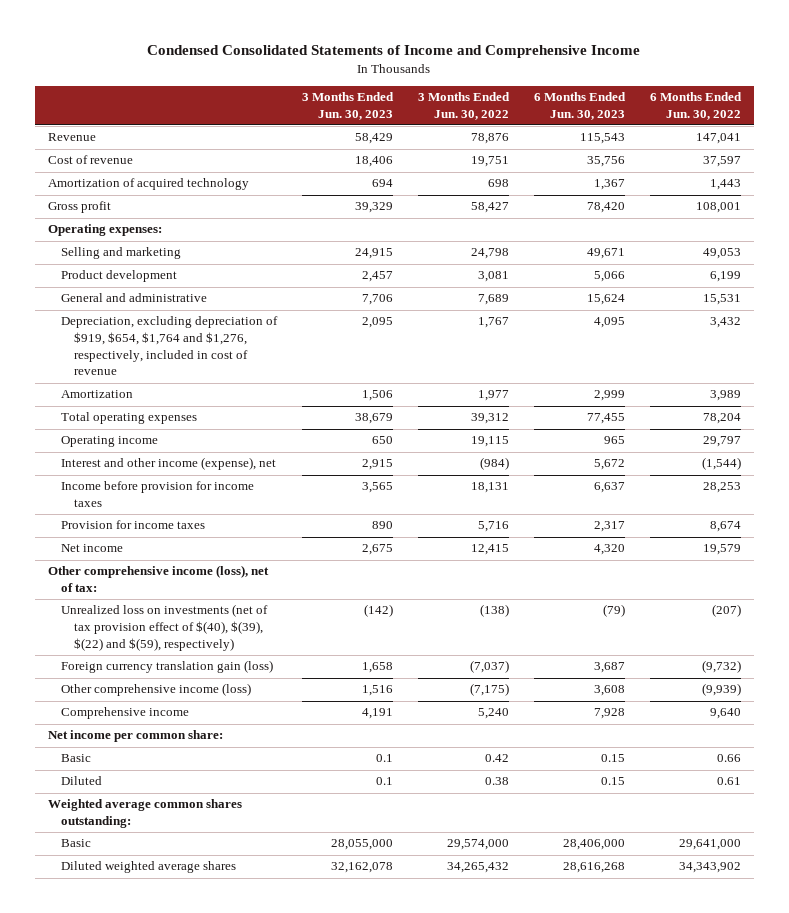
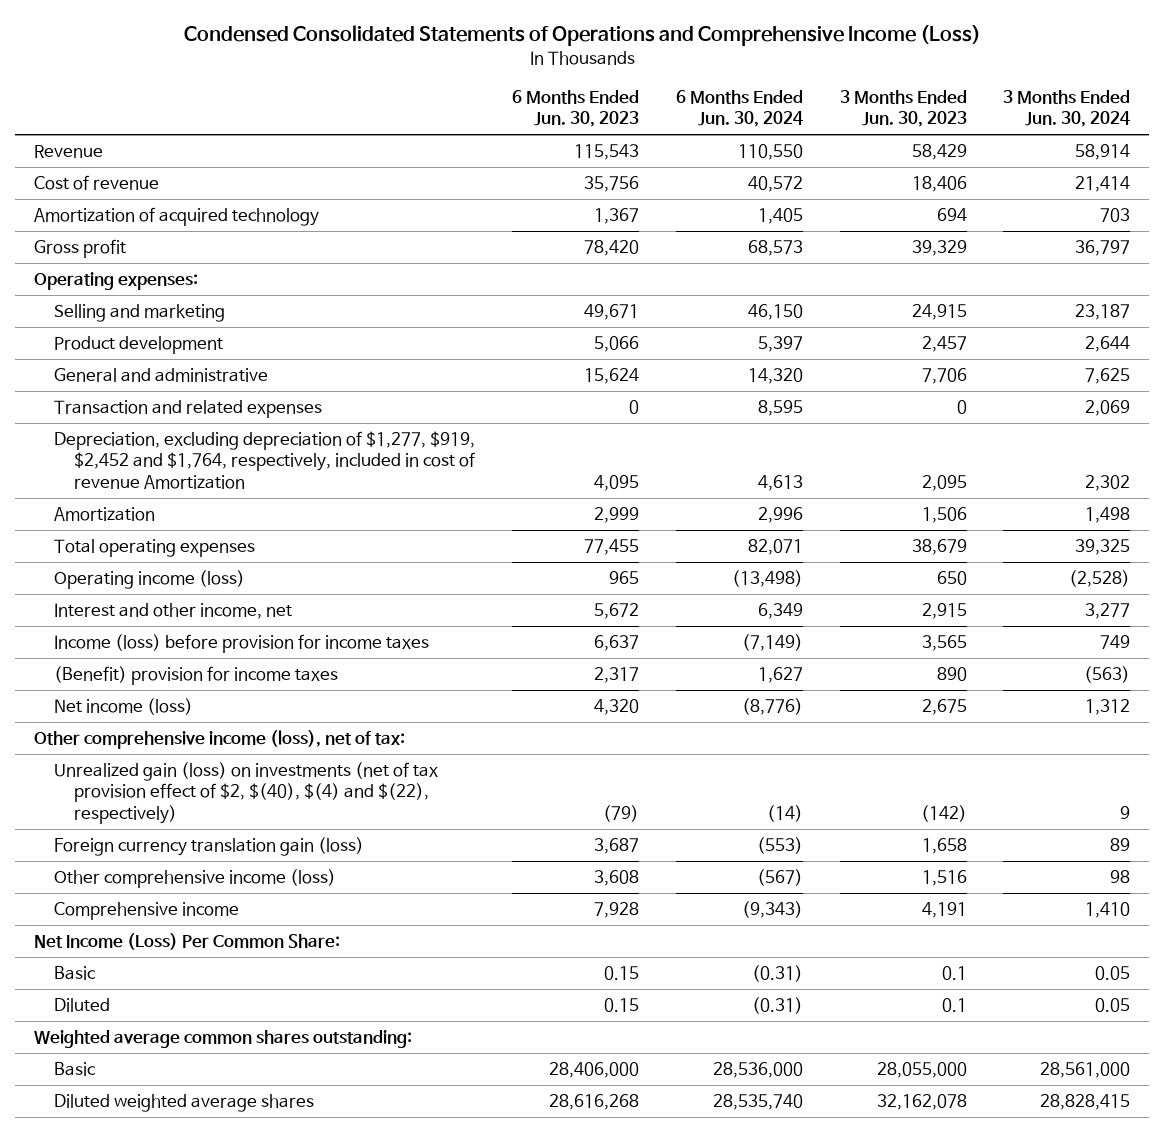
[147,45,641,59] Condensed Consolidated Statements of Income and Comprehensive Income -> [184,25,982,47] Condensed Consolidated Statements of Operations and Comprehensive Income (Loss)
[417,92,510,120] 3 Months Ended Jun. 30, 2022 -> none
[650,92,743,120] 6 Months Ended Jun. 30, 2022 -> none
none -> [675,89,803,128] 6 Months Ended Jun. 30, 2024
none -> [1003,89,1131,128] 3 Months Ended Jun. 30, 2024
none -> [53,400,322,419] Transaction and related expenses
[60,316,278,376] Depreciation, excluding depreciation of $919, $654, $1,764 and $1,276, respectively, included in cost of revenue -> [53,431,475,489] Depreciation, excluding depreciation of $1,277, $919, $2,452 and $1,764, respectively, included in cost of revenue Amortization
[60,436,158,448] Operating income -> [53,570,245,590] Operating income (loss)
[60,457,276,471] Interest and other income (expense), net -> [53,603,292,620] Interest and other income, net
[60,481,254,508] Income before provision for income taxes -> [53,634,429,654] Income (loss) before provision for income taxes
[60,520,205,530] Provision for income taxes -> [53,666,338,686] (Benefit) provision for income taxes
[60,544,123,553] Net income -> [53,698,193,716] Net income (loss)
[60,604,268,651] Unrealized loss on investments (net of tax provision effect of $(40), $(39), $(22) and $(59), respectively) -> [53,762,438,824] Unrealized gain (loss) on investments (net of tax provision effect of $2, $(40), $(4) and $(22), respectively)
[47,730,223,743] Net income per common share: -> [33,933,340,951] Net Income (Loss) Per Common Share:

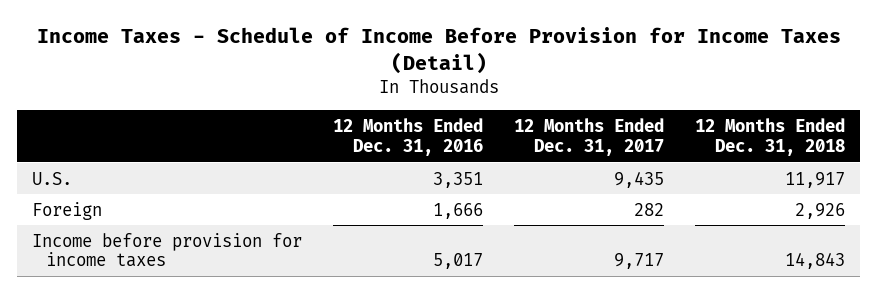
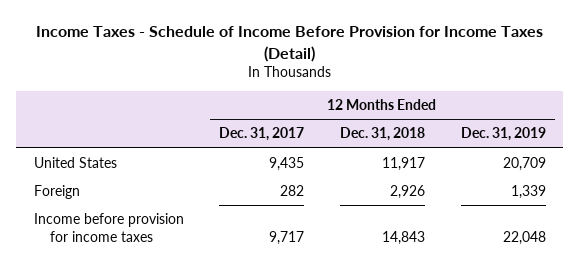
[333,118,484,156] 12 Months Ended Dec. 31, 2016 -> none
none -> [460,127,546,142] Dec. 31, 2019
[32,171,73,185] U.S. -> [33,157,117,169] United States

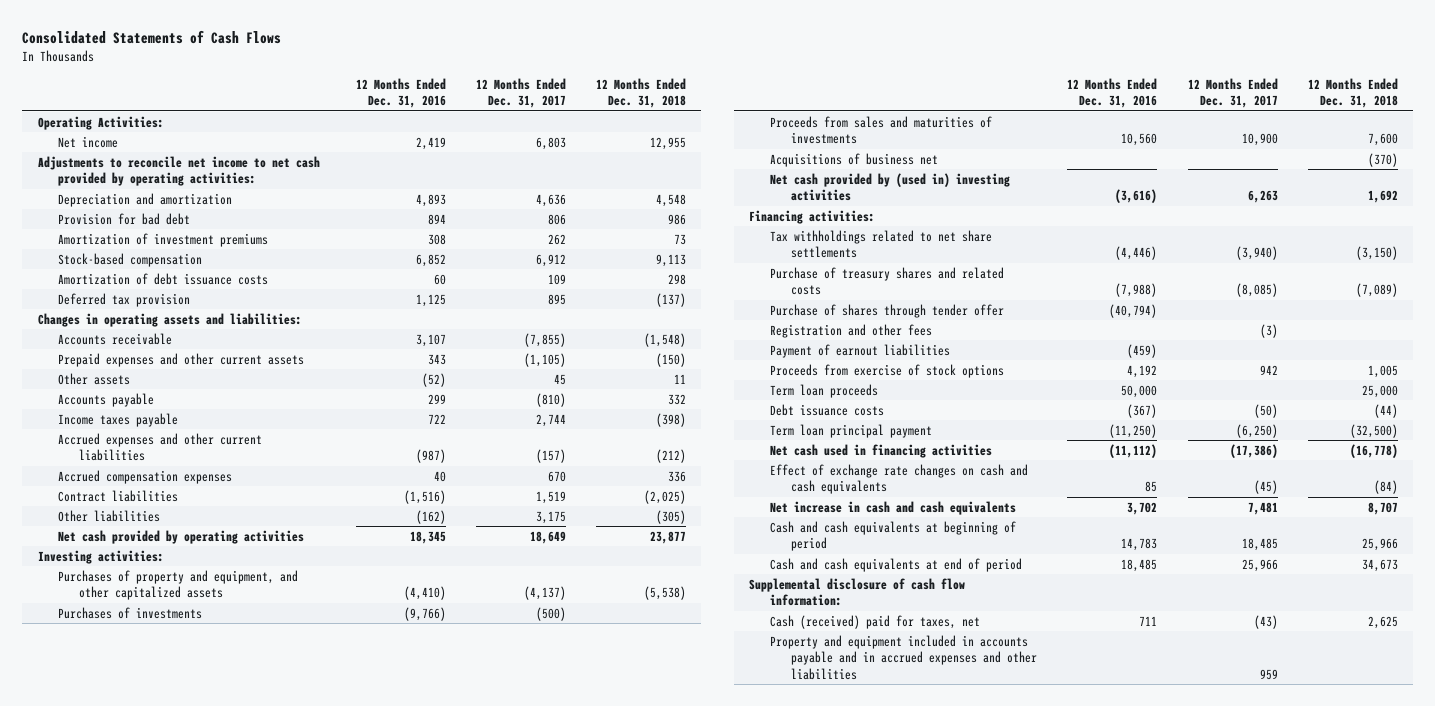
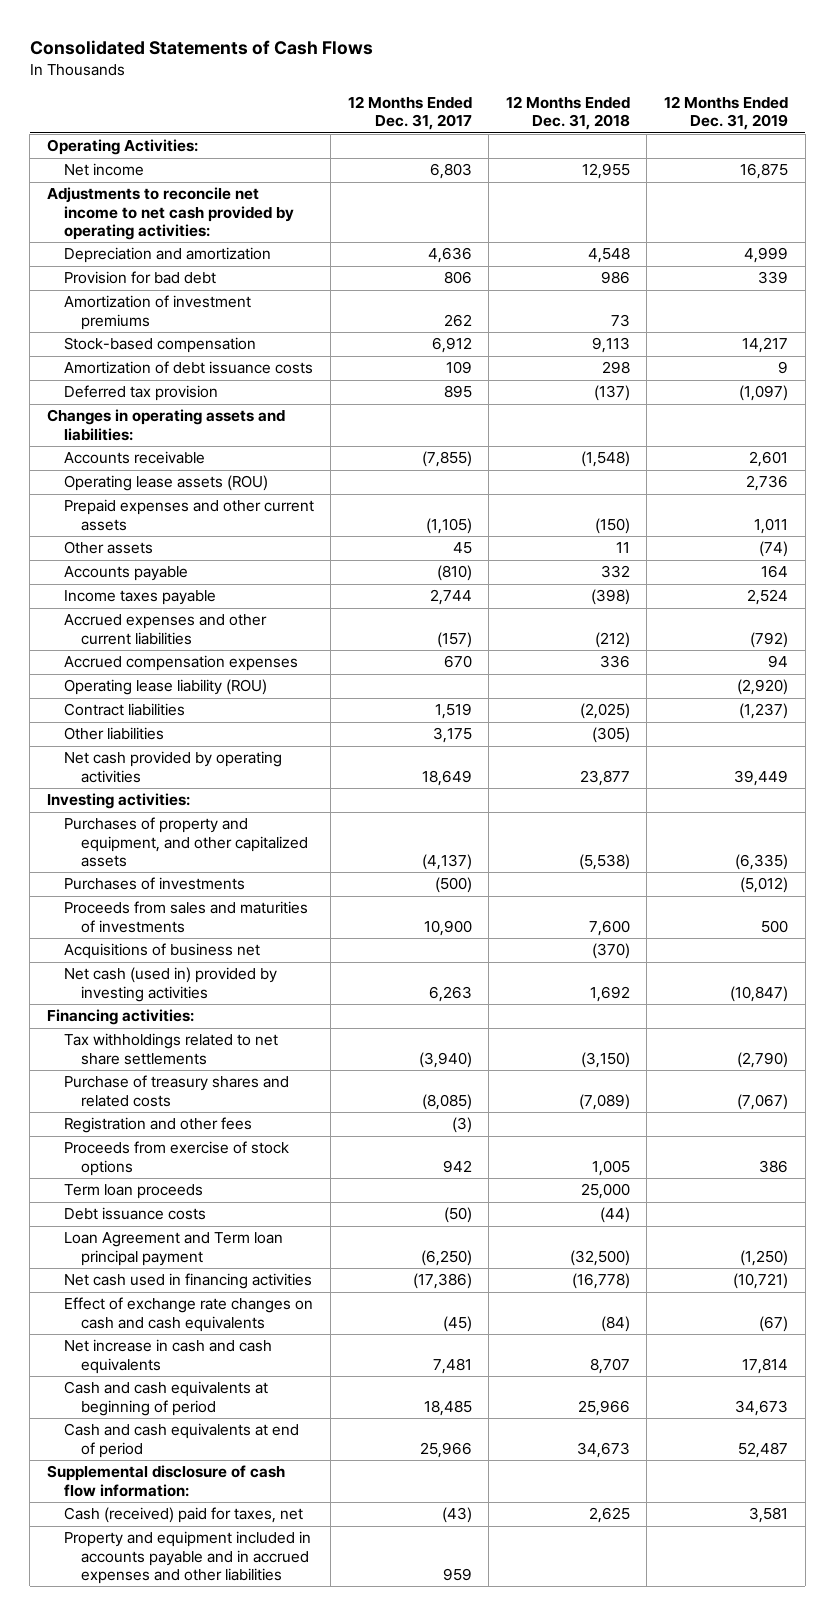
[355,77,446,108] 12 Months Ended Dec. 31, 2016 -> none
none -> [663,95,788,131] 12 Months Ended Dec. 31, 2019
none -> [63,475,268,492] Operating lease assets (ROU)
none -> [63,679,267,696] Operating lease liability (ROU)
[770,172,1011,202] Net cash provided by (used in) investing activities -> [63,967,277,1002] Net cash (used in) provided by investing activities
[770,303,1005,318] Purchase of shares through tender offer -> none
[770,343,951,358] Payment of earnout liabilities -> none
[770,423,933,438] Term loan principal payment -> [63,1232,283,1266] Loan Agreement and Term loan principal payment

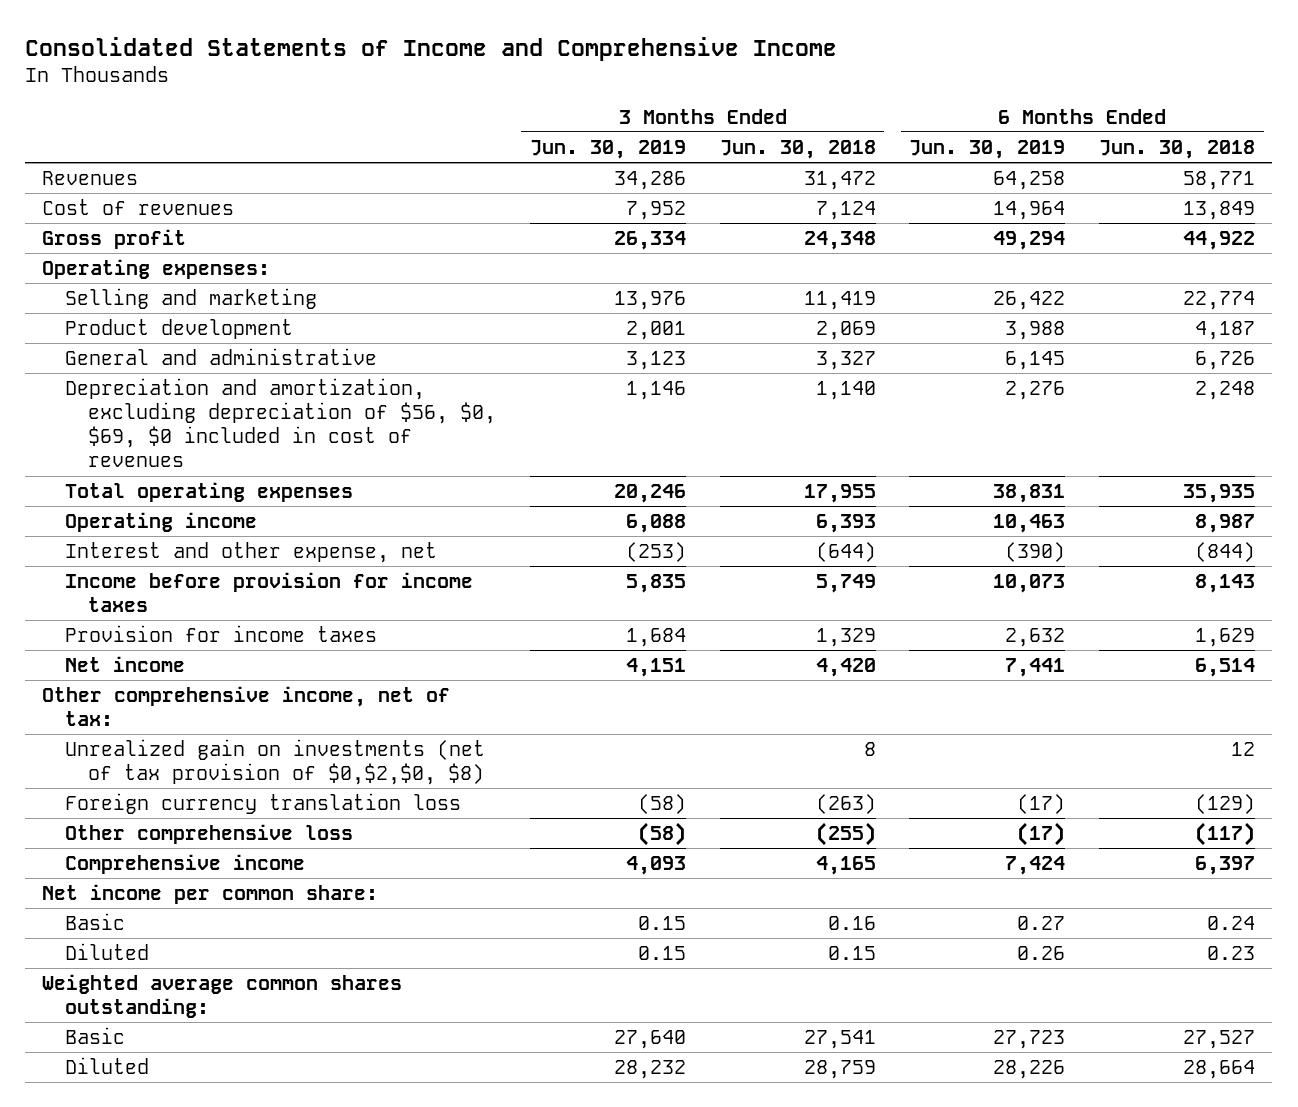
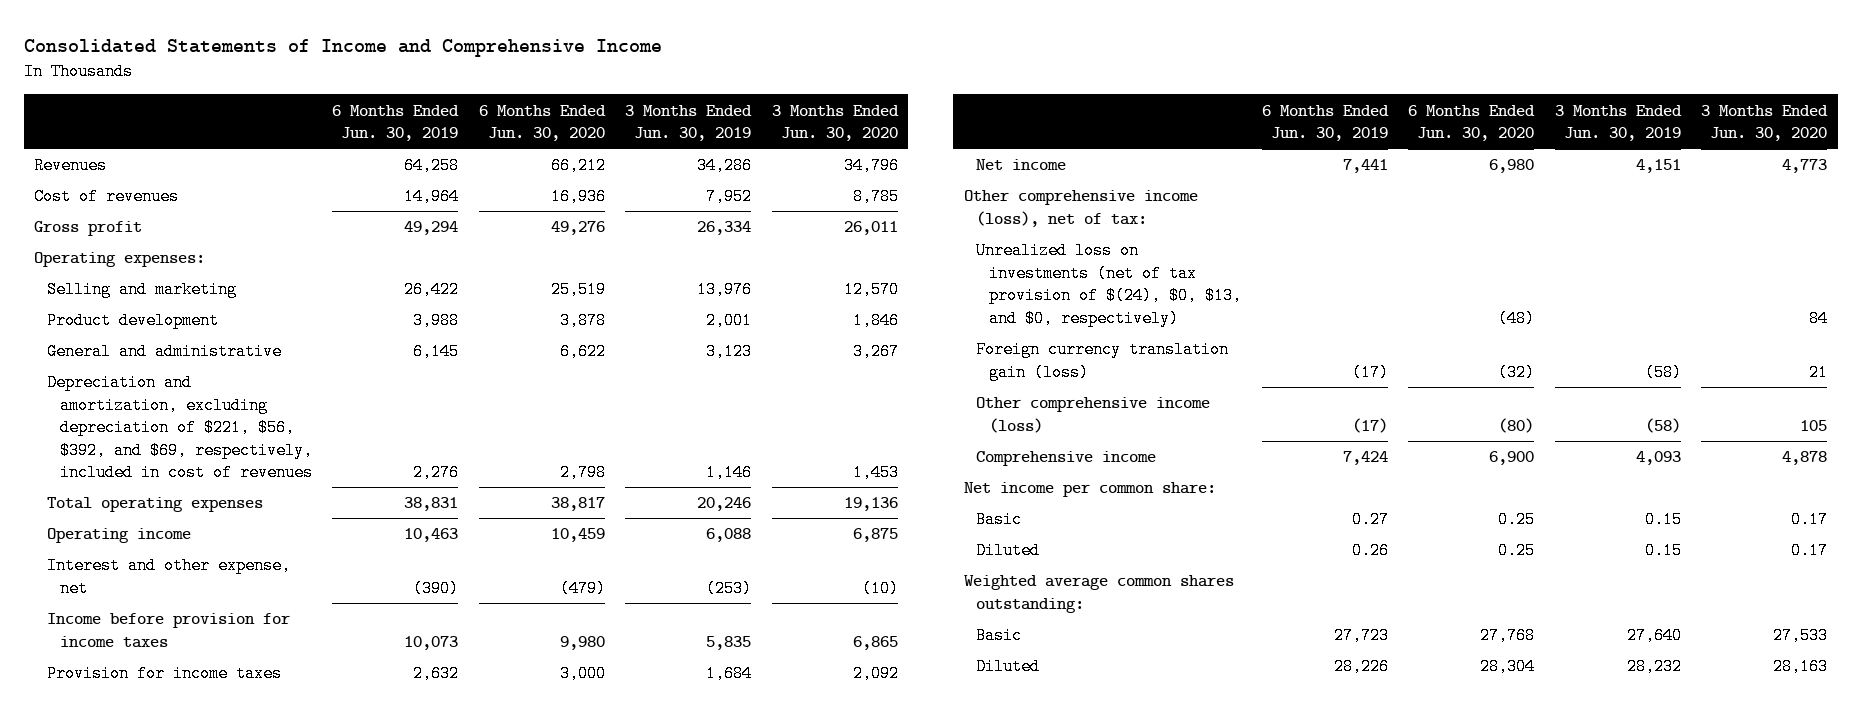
[719,139,876,159] Jun. 30, 2018 -> none
[1099,139,1256,159] Jun. 30, 2018 -> none
none -> [478,104,606,142] 6 Months Ended Jun. 30, 2020
none -> [771,104,899,142] 3 Months Ended Jun. 30, 2020
[64,377,496,468] Depreciation and amortization, excluding depreciation of $56, $0, $69, $0 included in cost of revenues -> [46,374,313,482] Depreciation and amortization, excluding depreciation of $221, $56, $392, and $69, respectively, included in cost of revenues
[42,685,451,727] Other comprehensive income, net of tax: -> [963,190,1198,227] Other comprehensive income (loss), net of tax:
[64,738,485,786] Unrealized gain on investments (net of tax provision of $0,$2,$0, $8) -> [976,242,1243,327] Unrealized loss on investments (net of tax provision of $(24), $0, $13, and $0, respectively)
[64,792,461,814] Foreign currency translation loss -> [976,341,1230,381] Foreign currency translation gain (loss)
[64,823,353,844] Other comprehensive loss -> [976,397,1211,433] Other comprehensive income (loss)

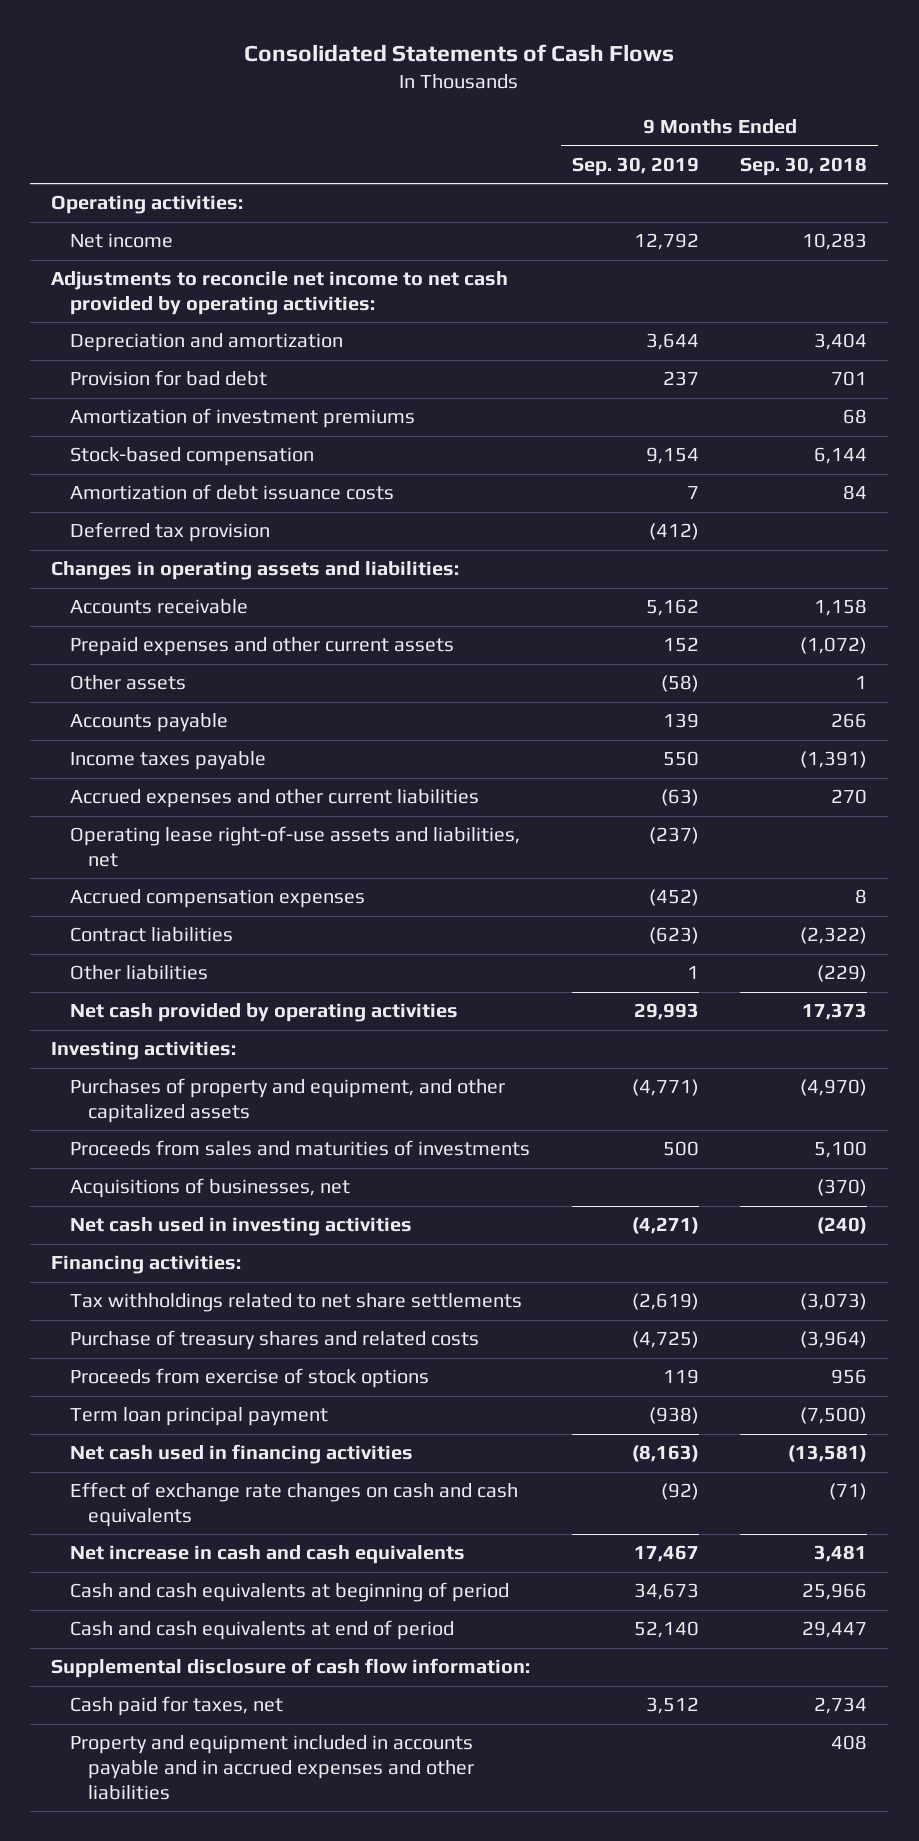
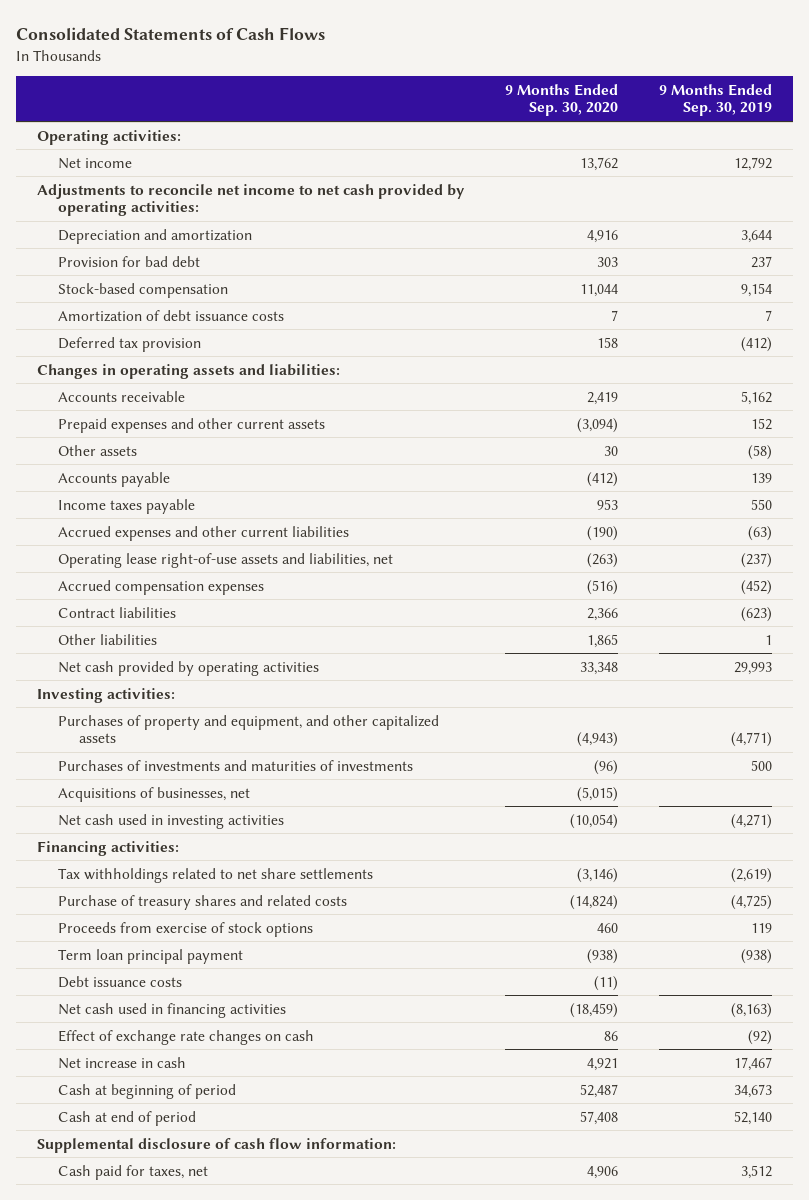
[740,156,868,176] Sep. 30, 2018 -> none
none -> [504,83,618,117] 9 Months Ended Sep. 30, 2020
[69,408,415,429] Amortization of investment premiums -> none
[69,1140,530,1157] Proceeds from sales and maturities of investments -> [58,759,414,771] Purchases of investments and maturities of investments
none -> [58,975,183,988] Debt issuance costs
[69,1482,518,1527] Effect of exchange rate changes on cash and cash equivalents -> [58,1029,315,1045] Effect of exchange rate changes on cash
[69,1545,465,1565] Net increase in cash and cash equivalents -> [58,1056,187,1069] Net increase in cash
[69,1582,509,1603] Cash and cash equivalents at beginning of period -> [58,1083,237,1099] Cash at beginning of period
[69,1620,454,1641] Cash and cash equivalents at end of period -> [58,1110,197,1126] Cash at end of period
[69,1735,475,1800] Property and equipment included in accounts payable and in accrued expenses and other liabilities -> none

